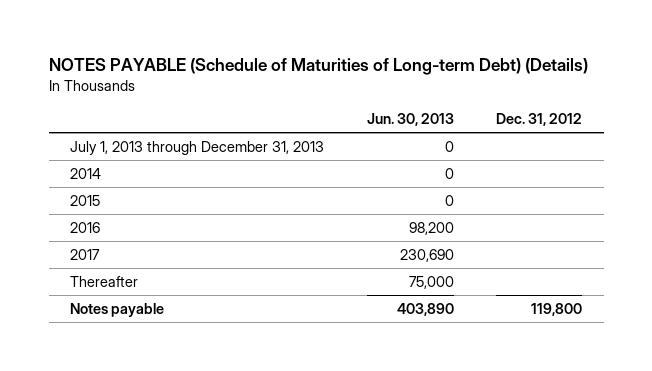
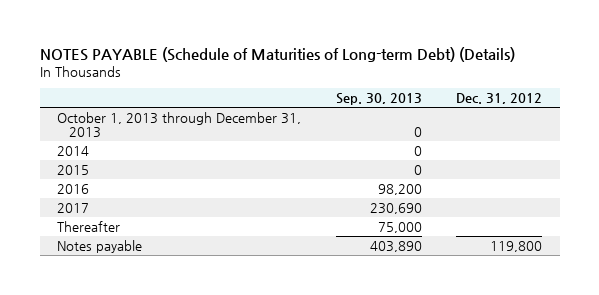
[366,113,454,127] Jun. 30, 2013 -> none
none -> [335,93,422,106] Sep. 30, 2013
[69,140,324,155] July 1, 2013 through December 31, 2013 -> [56,111,301,139] October 1, 2013 through December 31, 2013

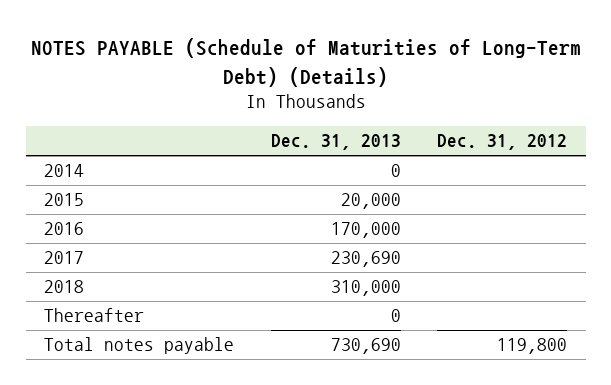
[39,46,515,62] NOTES PAYABLE (Schedule of Maturities of Long-term Debt) (Details) -> [30,38,581,87] NOTES PAYABLE (Schedule of Maturities of Long-Term Debt) (Details)
[335,93,422,106] Sep. 30, 2013 -> none
none -> [270,134,401,151] Dec. 31, 2013
[56,111,301,139] October 1, 2013 through December 31, 2013 -> none
none -> [43,280,84,294] 2018
[56,239,142,253] Notes payable -> [43,337,234,355] Total notes payable

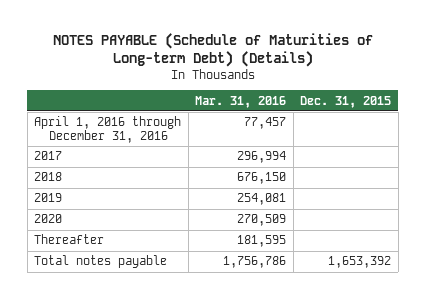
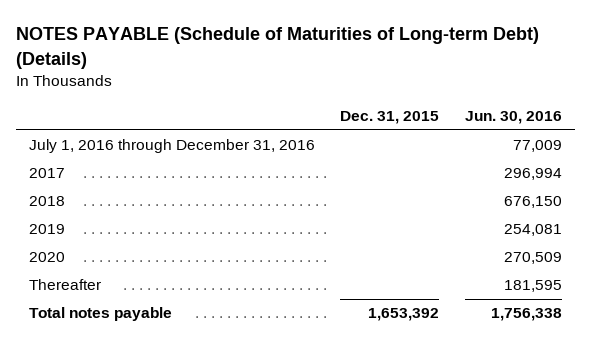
[195,95,287,108] Mar. 31, 2016 -> none
none -> [464,110,562,124] Jun. 30, 2016
[34,116,182,144] April 1, 2016 through December 31, 2016 -> [28,139,315,154] July 1, 2016 through December 31, 2016

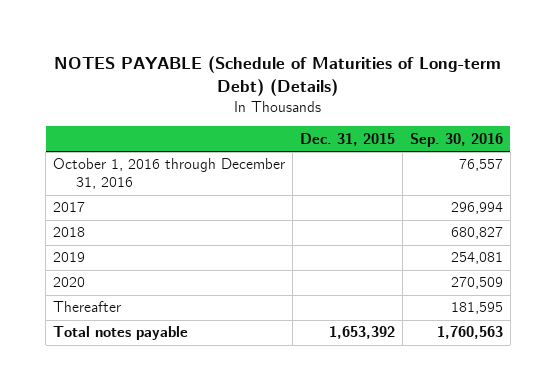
[464,110,562,124] Jun. 30, 2016 -> none
none -> [410,132,504,147] Sep. 30, 2016
[28,139,315,154] July 1, 2016 through December 31, 2016 -> [53,158,286,190] October 1, 2016 through December 31, 2016

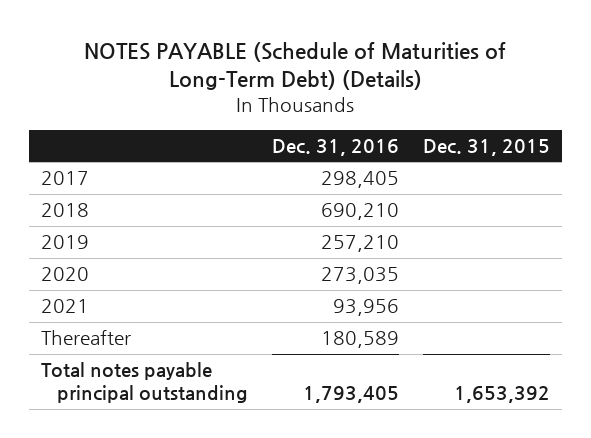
[54,55,502,96] NOTES PAYABLE (Schedule of Maturities of Long-term Debt) (Details) -> [84,41,507,91] NOTES PAYABLE (Schedule of Maturities of Long-Term Debt) (Details)
[410,132,504,147] Sep. 30, 2016 -> none
none -> [272,138,400,156] Dec. 31, 2016
[53,158,286,190] October 1, 2016 through December 31, 2016 -> none
none -> [40,299,89,314] 2021
[53,326,189,341] Total notes payable -> [40,362,249,404] Total notes payable principal outstanding

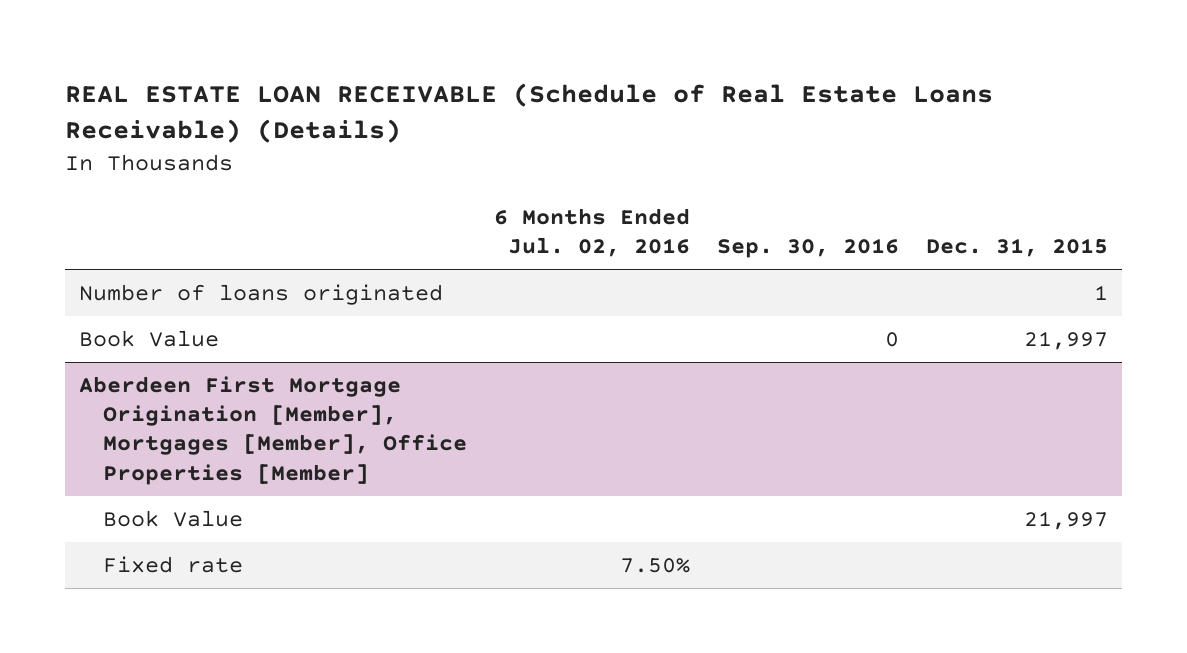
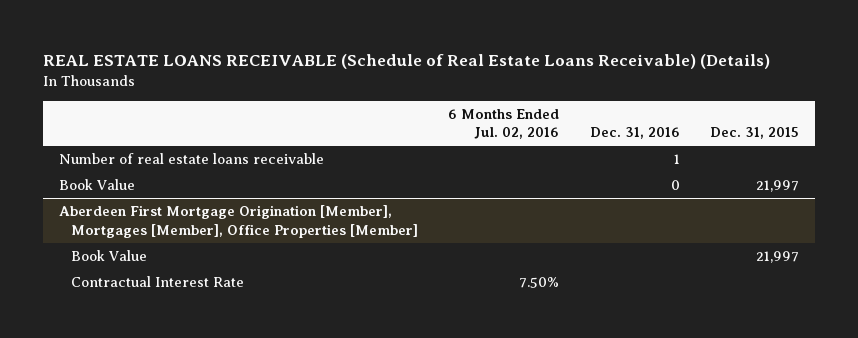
[64,82,993,144] REAL ESTATE LOAN RECEIVABLE (Schedule of Real Estate Loans Receivable) (Details) -> [43,54,771,70] REAL ESTATE LOANS RECEIVABLE (Schedule of Real Estate Loans Receivable) (Details)
[717,238,900,259] Sep. 30, 2016 -> none
none -> [589,127,680,140] Dec. 31, 2016
[78,283,443,305] Number of loans originated -> none
none -> [58,153,324,165] Number of real estate loans receivable
[102,555,243,573] Fixed rate -> [70,276,244,288] Contractual Interest Rate

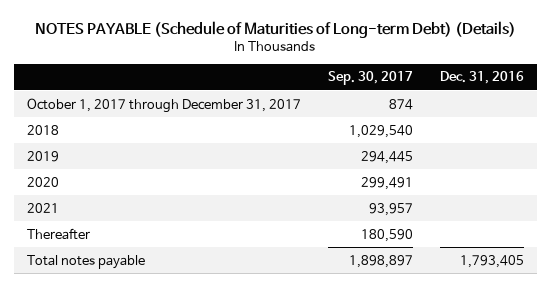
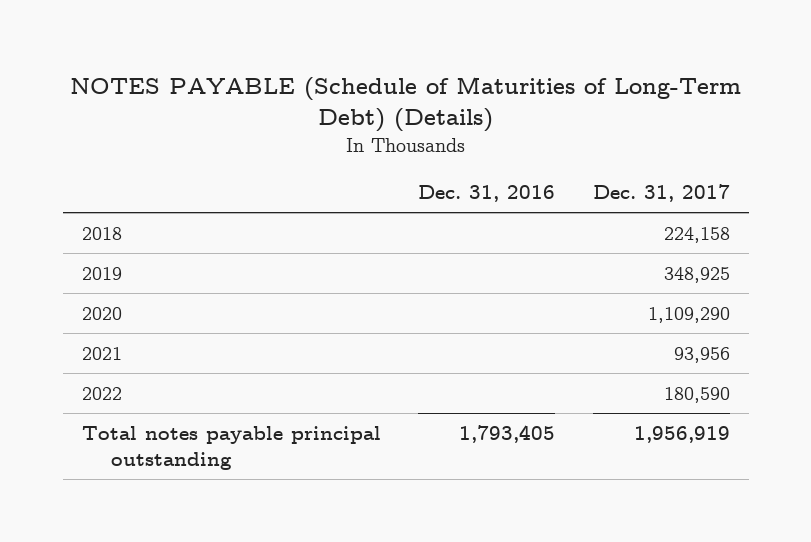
[35,20,517,38] NOTES PAYABLE (Schedule of Maturities of Long-term Debt) (Details) -> [69,77,741,133] NOTES PAYABLE (Schedule of Maturities of Long-Term Debt) (Details)
[327,71,413,86] Sep. 30, 2017 -> none
none -> [592,184,730,203] Dec. 31, 2017
[27,97,302,113] October 1, 2017 through December 31, 2017 -> none
[27,227,91,240] Thereafter -> none
none -> [81,386,122,400] 2022
[27,254,146,269] Total notes payable -> [81,425,381,470] Total notes payable principal outstanding

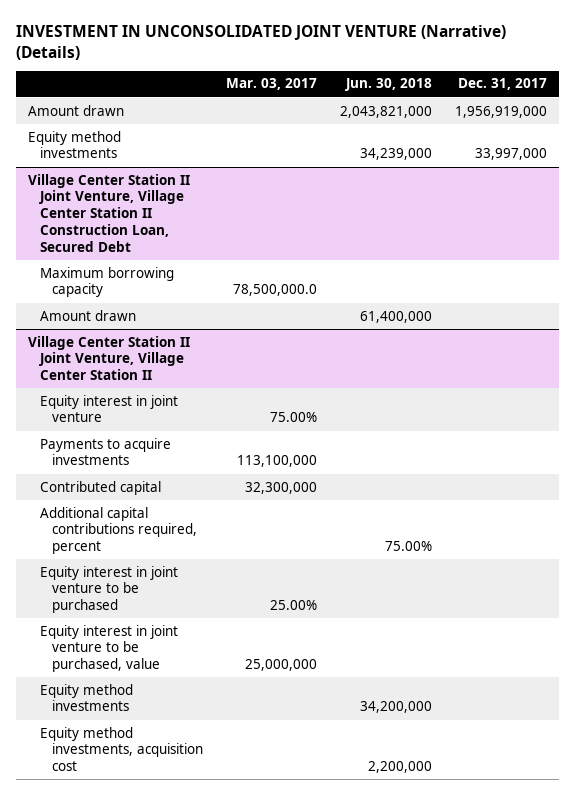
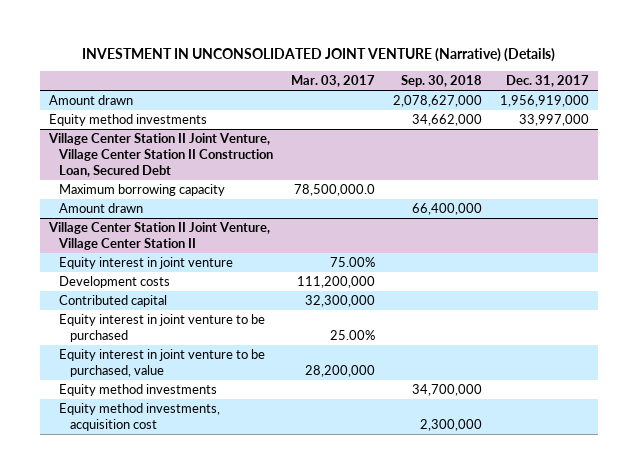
[345,78,433,92] Jun. 30, 2018 -> none
none -> [401,75,483,88] Sep. 30, 2018
[39,437,171,466] Payments to acquire investments -> none
none -> [59,276,171,289] Development costs
[39,506,197,555] Additional capital contributions required, percent -> none
[244,659,317,672] 25,000,000 -> [305,365,376,378] 28,200,000

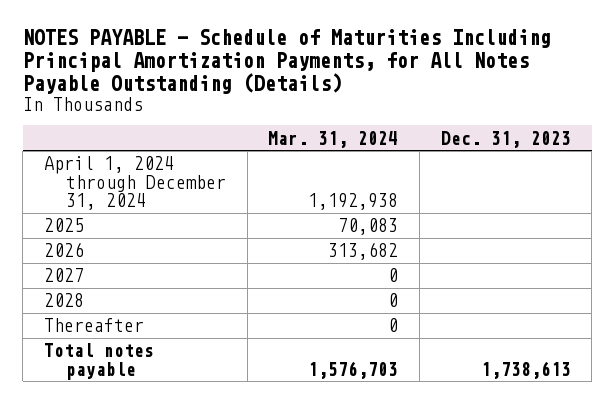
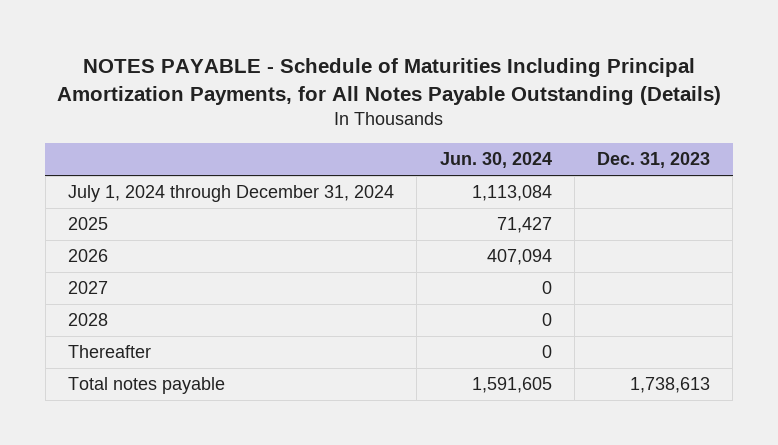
[268,130,399,148] Mar. 31, 2024 -> none
none -> [439,152,552,169] Jun. 30, 2024
[43,156,226,211] April 1, 2024 through December 31, 2024 -> [68,185,395,203] July 1, 2024 through December 31, 2024

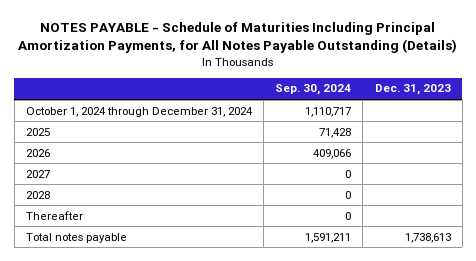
[439,152,552,169] Jun. 30, 2024 -> none
none -> [275,84,352,96] Sep. 30, 2024
[68,185,395,203] July 1, 2024 through December 31, 2024 -> [25,106,253,117] October 1, 2024 through December 31, 2024

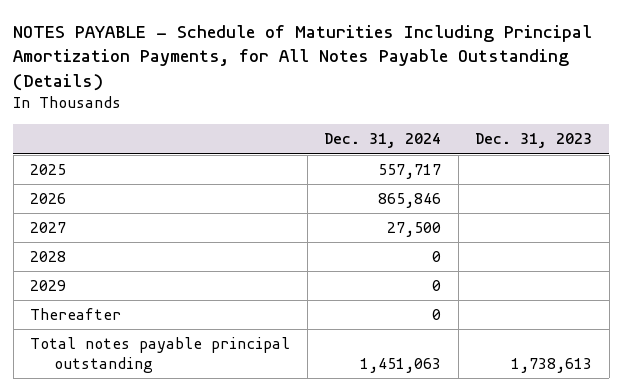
[275,84,352,96] Sep. 30, 2024 -> none
none -> [324,133,442,149] Dec. 31, 2024
[25,106,253,117] October 1, 2024 through December 31, 2024 -> none
none -> [30,280,67,292] 2029
[25,232,127,243] Total notes payable -> [30,337,291,374] Total notes payable principal outstanding

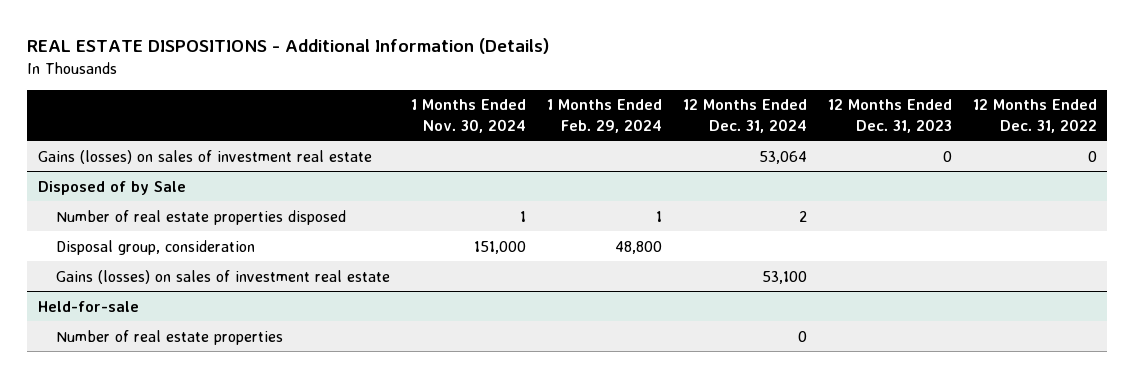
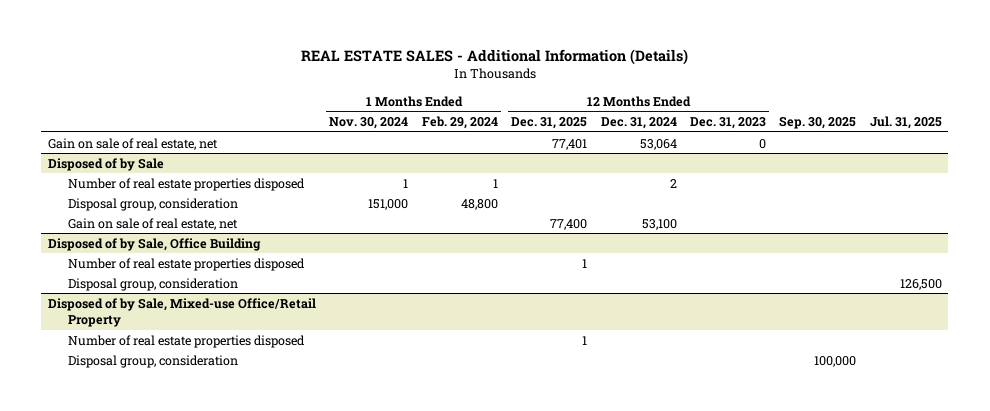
[27,38,550,55] REAL ESTATE DISPOSITIONS - Additional Information (Details) -> [300,49,688,66] REAL ESTATE SALES - Additional Information (Details)
[972,99,1097,133] 12 Months Ended Dec. 31, 2022 -> none
none -> [511,116,588,129] Dec. 31, 2025
none -> [779,115,857,129] Sep. 30, 2025
none -> [869,115,942,129] Jul. 31, 2025
[37,149,372,164] Gains (losses) on sales of investment real estate -> [48,137,219,150] Gain on sale of real estate, net
[37,300,139,312] Held-for-sale -> none
[56,329,284,345] Number of real estate properties -> none
[56,269,391,284] Gains (losses) on sales of investment real estate -> [67,217,238,230] Gain on sale of real estate, net
none -> [48,237,262,251] Disposed of by Sale, Office Building
none -> [67,257,305,271] Number of real estate properties disposed
none -> [67,277,238,291] Disposal group, consideration
none -> [48,297,317,328] Disposed of by Sale, Mixed-use Office/Retail Property
none -> [67,334,305,348] Number of real estate properties disposed
none -> [67,354,238,368] Disposal group, consideration

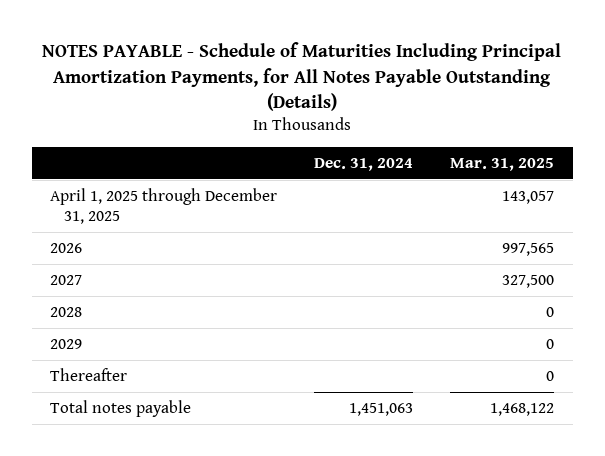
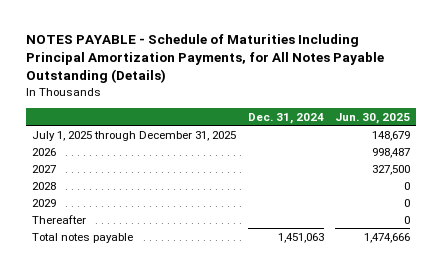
[450,157,555,171] Mar. 31, 2025 -> none
none -> [335,112,411,124] Jun. 30, 2025
[50,188,278,225] April 1, 2025 through December 31, 2025 -> [31,130,236,141] July 1, 2025 through December 31, 2025

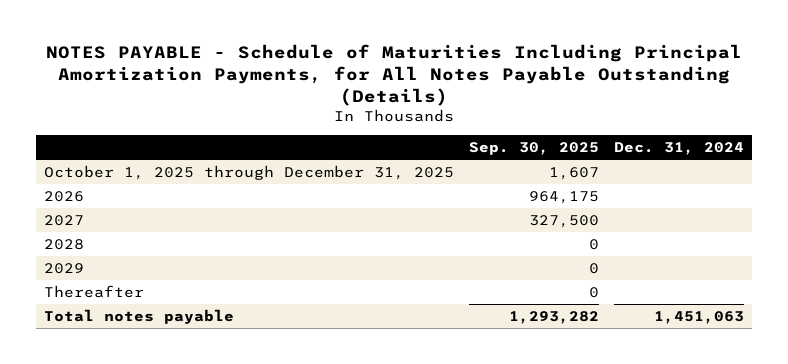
[335,112,411,124] Jun. 30, 2025 -> none
none -> [469,142,600,156] Sep. 30, 2025
[31,130,236,141] July 1, 2025 through December 31, 2025 -> [43,164,454,180] October 1, 2025 through December 31, 2025

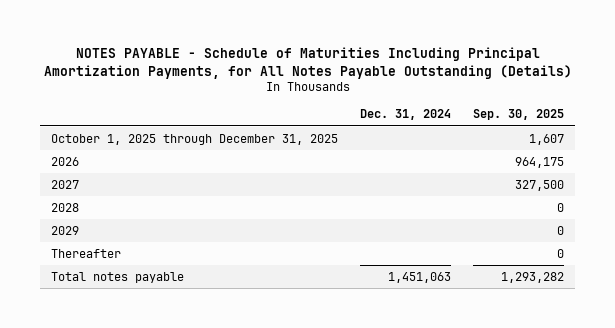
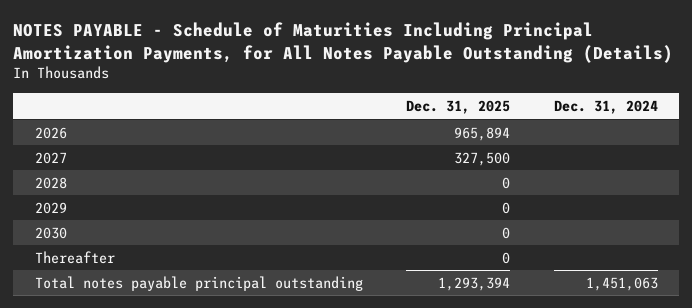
[472,109,564,121] Sep. 30, 2025 -> none
none -> [406,99,511,114] Dec. 31, 2025
[51,133,339,145] October 1, 2025 through December 31, 2025 -> none
none -> [34,226,67,239] 2030
[51,271,185,283] Total notes payable -> [34,275,363,291] Total notes payable principal outstanding

